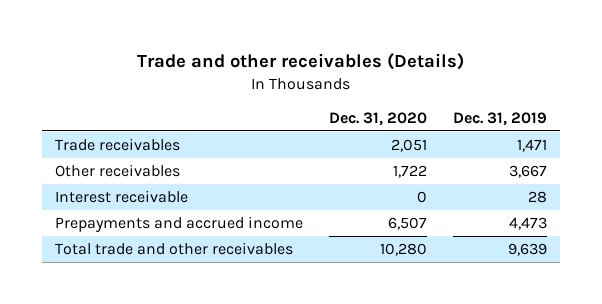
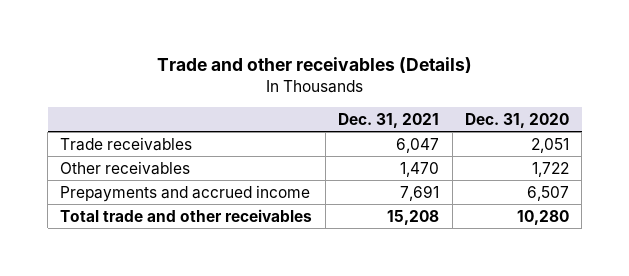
[452,111,547,126] Dec. 31, 2019 -> none
none -> [338,112,440,128] Dec. 31, 2021
[55,189,189,203] Interest receivable -> none

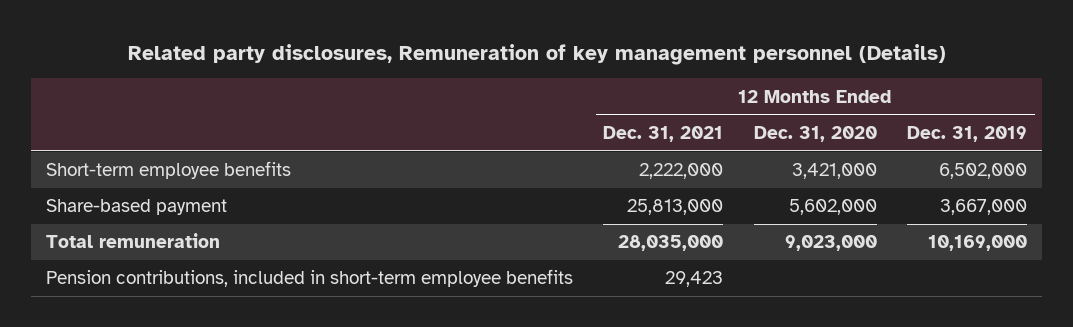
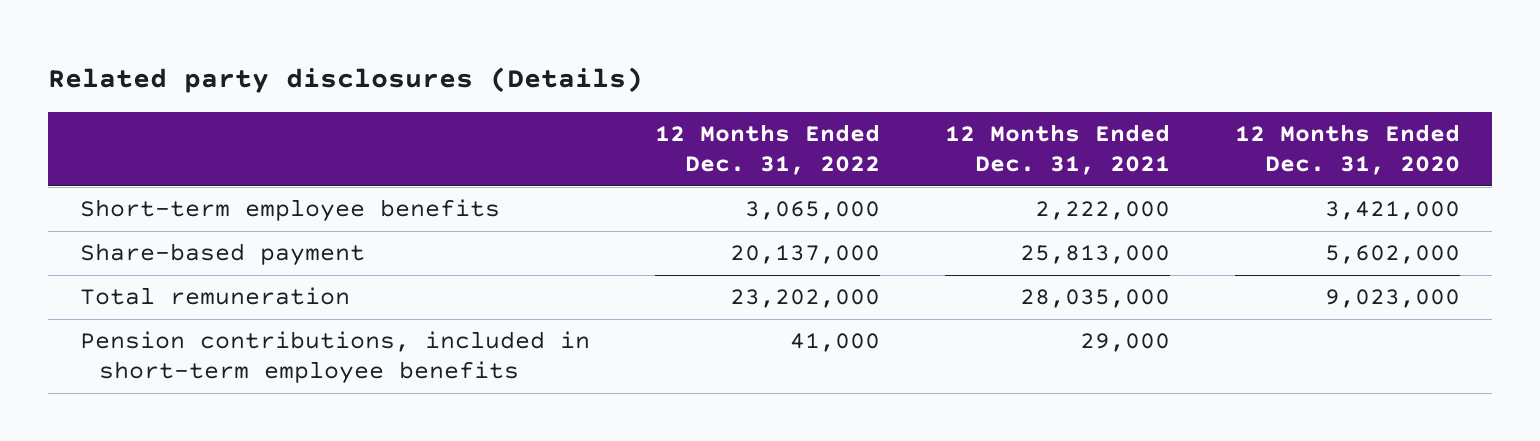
[127,43,946,65] Related party disclosures, Remuneration of key management personnel (Details) -> [48,66,644,93] Related party disclosures (Details)
[906,125,1027,142] Dec. 31, 2019 -> none
none -> [655,124,881,176] 12 Months Ended Dec. 31, 2022
[665,271,724,288] 29,423 -> [1079,333,1170,353] 29,000

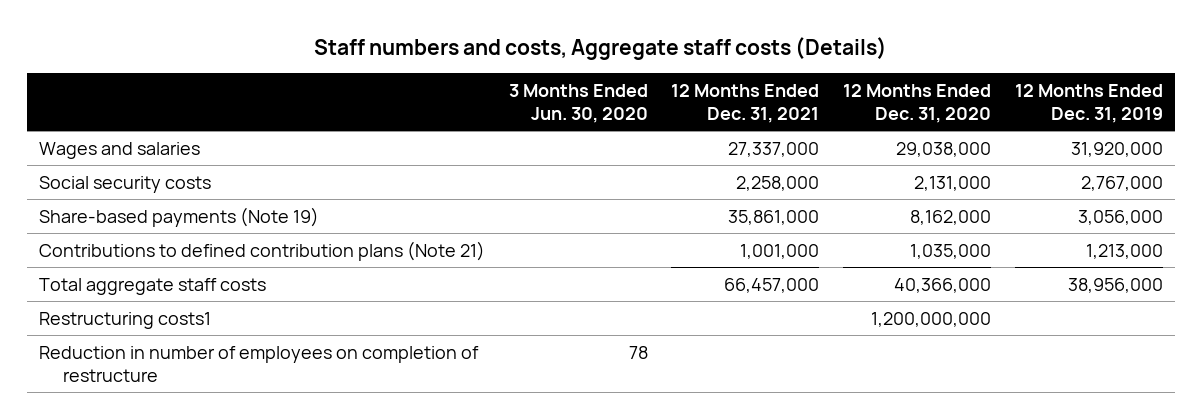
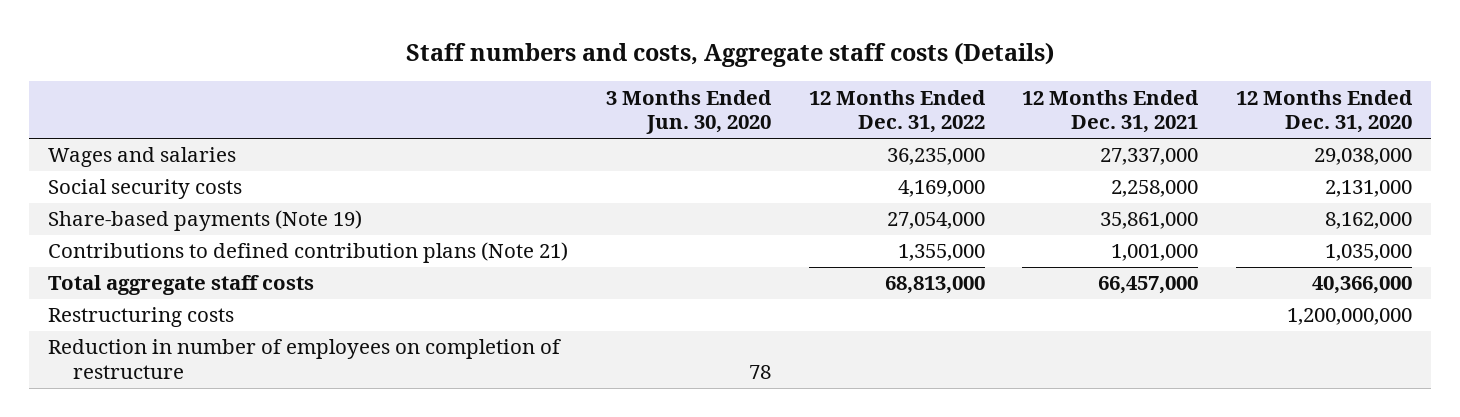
[1014,83,1163,123] 12 Months Ended Dec. 31, 2019 -> none
none -> [808,89,986,134] 12 Months Ended Dec. 31, 2022
[38,311,211,329] Restructuring costs1 -> [48,307,235,328] Restructuring costs

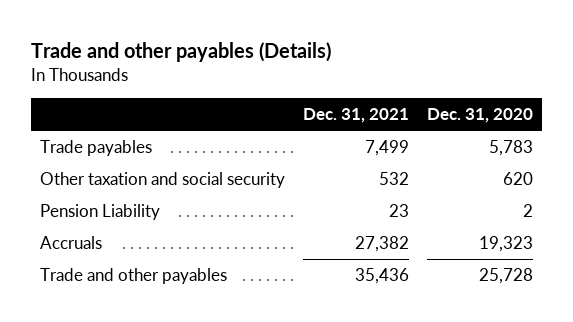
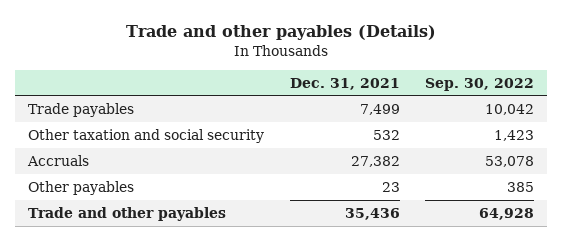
[426,108,533,124] Dec. 31, 2020 -> none
none -> [425,77,535,91] Sep. 30, 2022
[40,204,161,221] Pension Liability -> none
none -> [28,180,135,195] Other payables

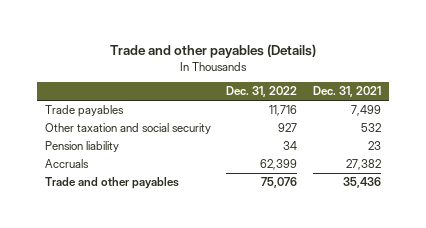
[425,77,535,91] Sep. 30, 2022 -> none
none -> [226,86,298,98] Dec. 31, 2022
none -> [44,141,119,153] Pension liability
[28,180,135,195] Other payables -> none

